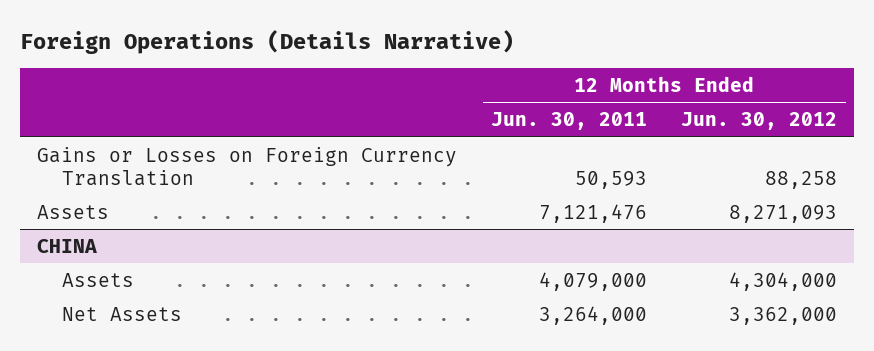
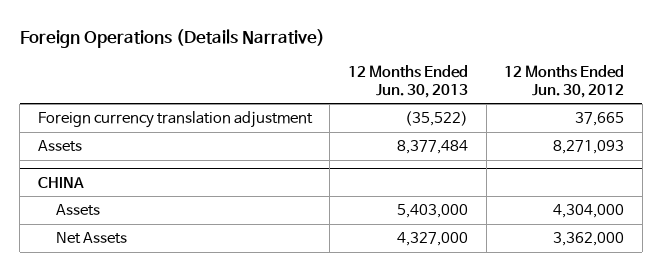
[491,112,648,131] Jun. 30, 2011 -> none
none -> [347,65,468,98] 12 Months Ended Jun. 30, 2013
[37,146,458,186] Gains or Losses on Foreign Currency Translation -> none
none -> [37,111,313,129] Foreign currency translation adjustment

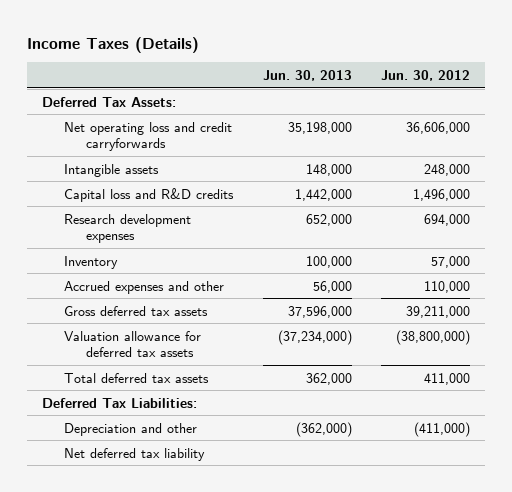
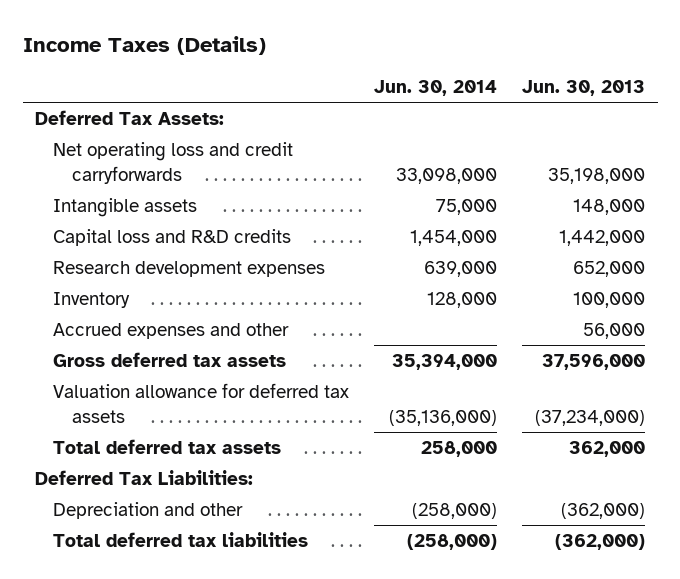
[381,70,471,82] Jun. 30, 2012 -> none
none -> [374,80,498,97] Jun. 30, 2014
[63,447,205,461] Net deferred tax liability -> none
none -> [53,532,309,548] Total deferred tax liabilities

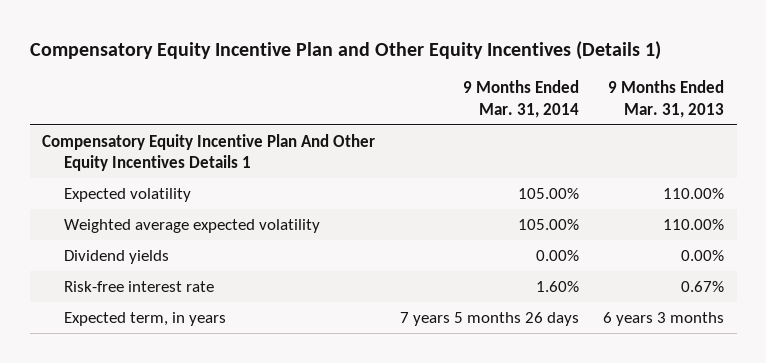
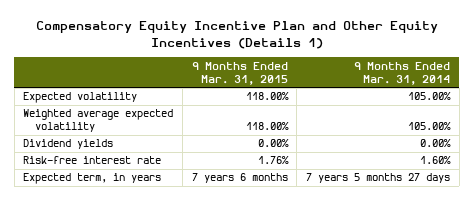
[608,80,725,118] 9 Months Ended Mar. 31, 2013 -> none
none -> [191,61,288,85] 9 Months Ended Mar. 31, 2015
[41,133,375,172] Compensatory Equity Incentive Plan And Other Equity Incentives Details 1 -> none
[399,311,579,326] 7 years 5 months 26 days -> [305,173,450,184] 7 years 5 months 27 days

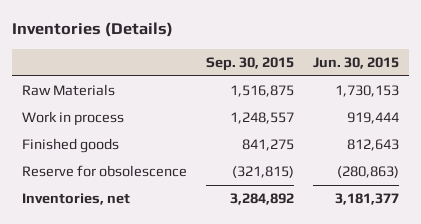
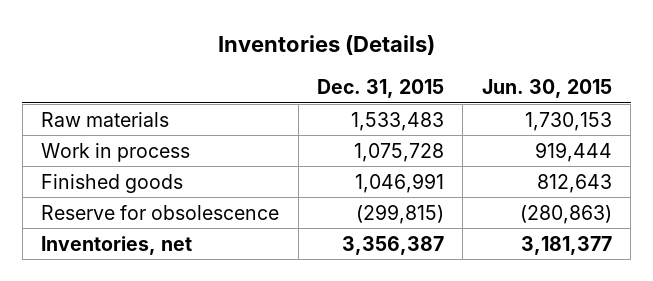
[205,56,294,71] Sep. 30, 2015 -> none
none -> [317,79,445,99] Dec. 31, 2015
[21,84,115,97] Raw Materials -> [41,111,170,127] Raw materials

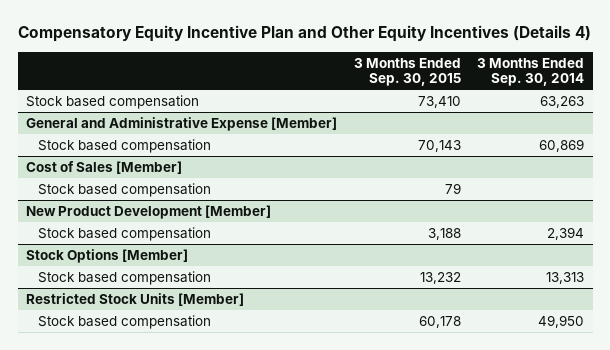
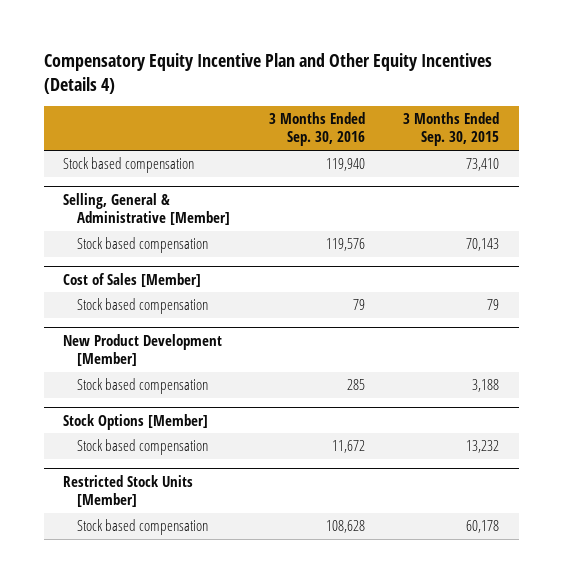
[477,57,585,87] 3 Months Ended Sep. 30, 2014 -> none
none -> [268,112,365,147] 3 Months Ended Sep. 30, 2016
[25,116,337,131] General and Administrative Expense [Member] -> [63,192,231,225] Selling, General & Administrative [Member]

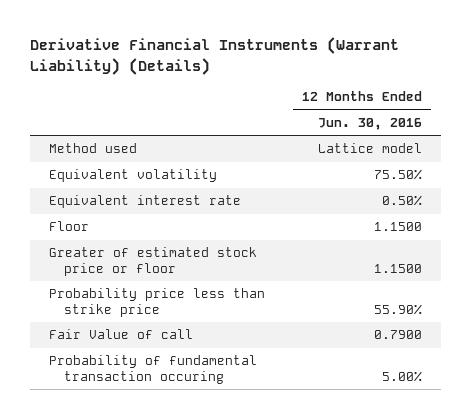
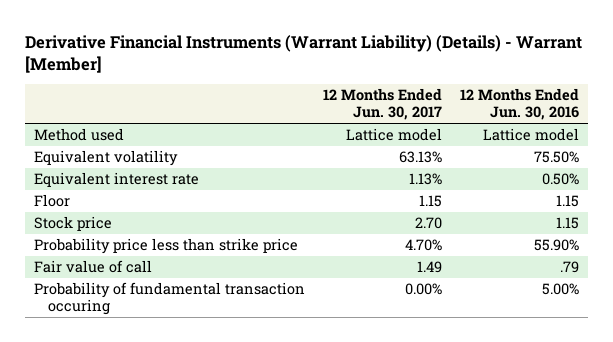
[29,37,399,75] Derivative Financial Instruments (Warrant Liability) (Details) -> [25,34,583,73] Derivative Financial Instruments (Warrant Liability) (Details) - Warrant [Member]
none -> [323,88,443,121] 12 Months Ended Jun. 30, 2017
[373,222,422,232] 1.1500 -> [556,195,580,208] 1.15
[48,247,257,276] Greater of estimated stock price or floor -> [34,216,113,232] Stock price
[373,263,422,273] 1.1500 -> [556,217,580,230] 1.15
[48,329,193,340] Fair Value of call -> [34,260,153,274] Fair value of call
[373,330,422,340] 0.7900 -> [560,261,580,274] .79

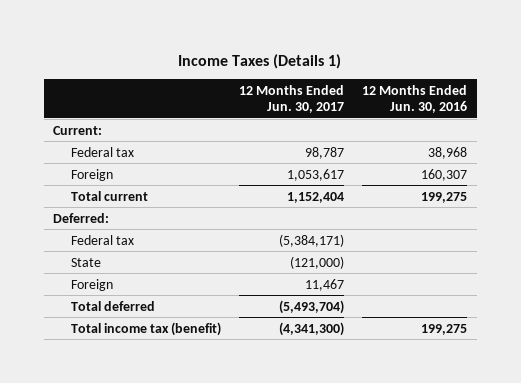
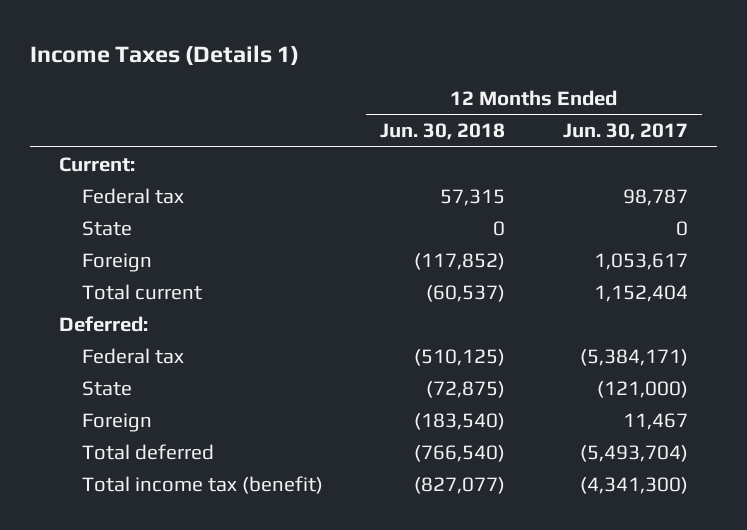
[362,84,468,114] 12 Months Ended Jun. 30, 2016 -> none
none -> [380,123,506,141] Jun. 30, 2018
none -> [81,220,132,236] State

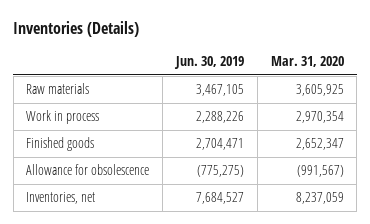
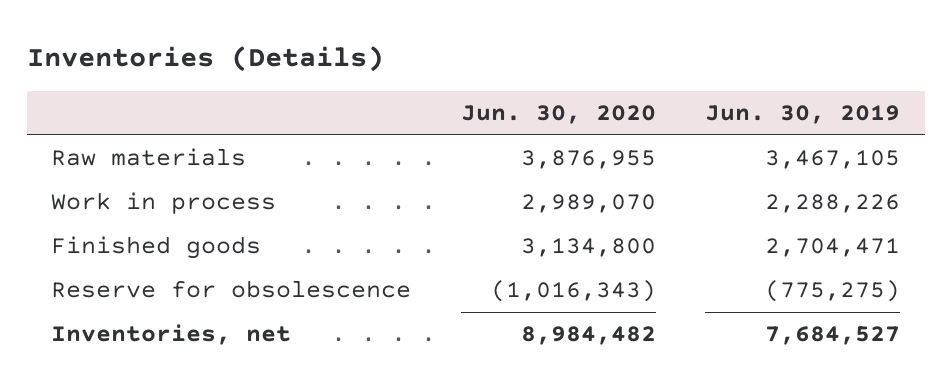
[270,55,344,67] Mar. 31, 2020 -> none
none -> [460,105,656,125] Jun. 30, 2020
[26,164,150,176] Allowance for obsolescence -> [51,280,412,299] Reserve for obsolescence

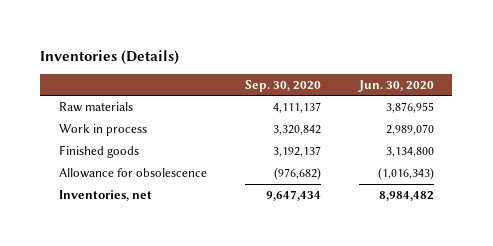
[705,105,901,125] Jun. 30, 2019 -> none
none -> [244,79,321,92] Sep. 30, 2020
[51,280,412,299] Reserve for obsolescence -> [59,168,208,179] Allowance for obsolescence

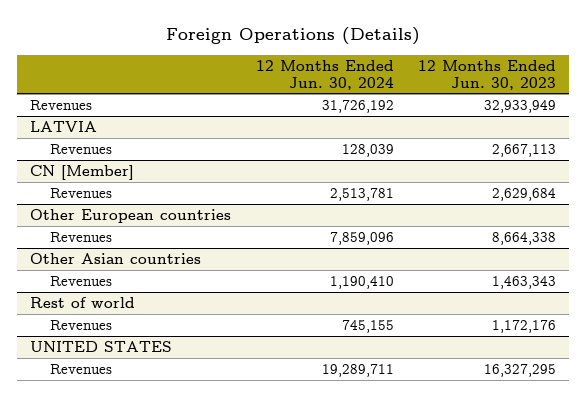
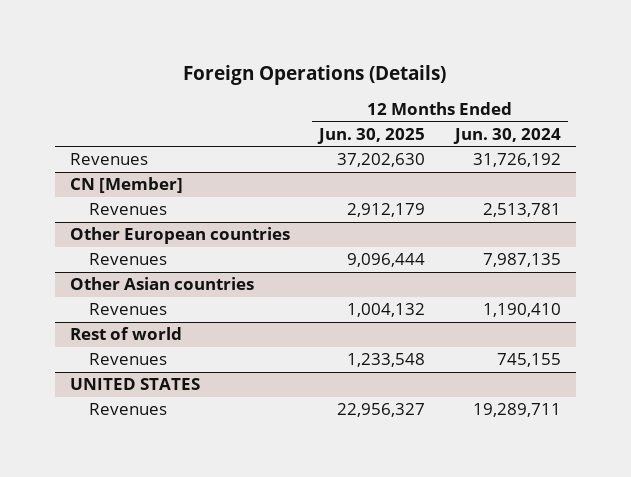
[418,59,557,90] 12 Months Ended Jun. 30, 2023 -> none
none -> [317,127,426,144] Jun. 30, 2025
[29,120,97,132] LATVIA -> none
[49,143,112,154] Revenues -> none
[329,231,394,245] 7,859,096 -> [482,253,561,268] 7,987,135

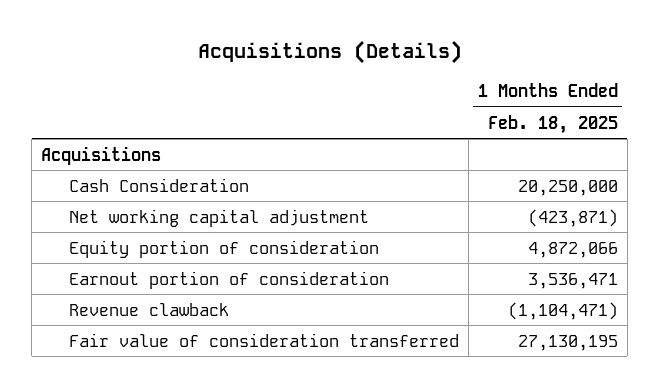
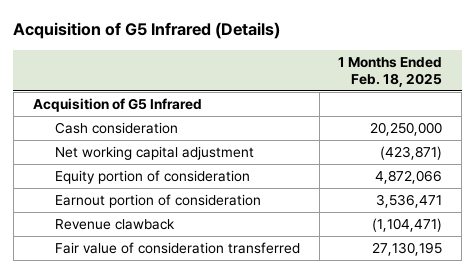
[197,40,462,65] Acquisitions (Details) -> [13,22,281,40] Acquisition of G5 Infrared (Details)
[41,145,162,165] Acquisitions -> [32,98,202,113] Acquisition of G5 Infrared
[68,177,249,192] Cash Consideration -> [54,122,178,135] Cash consideration

